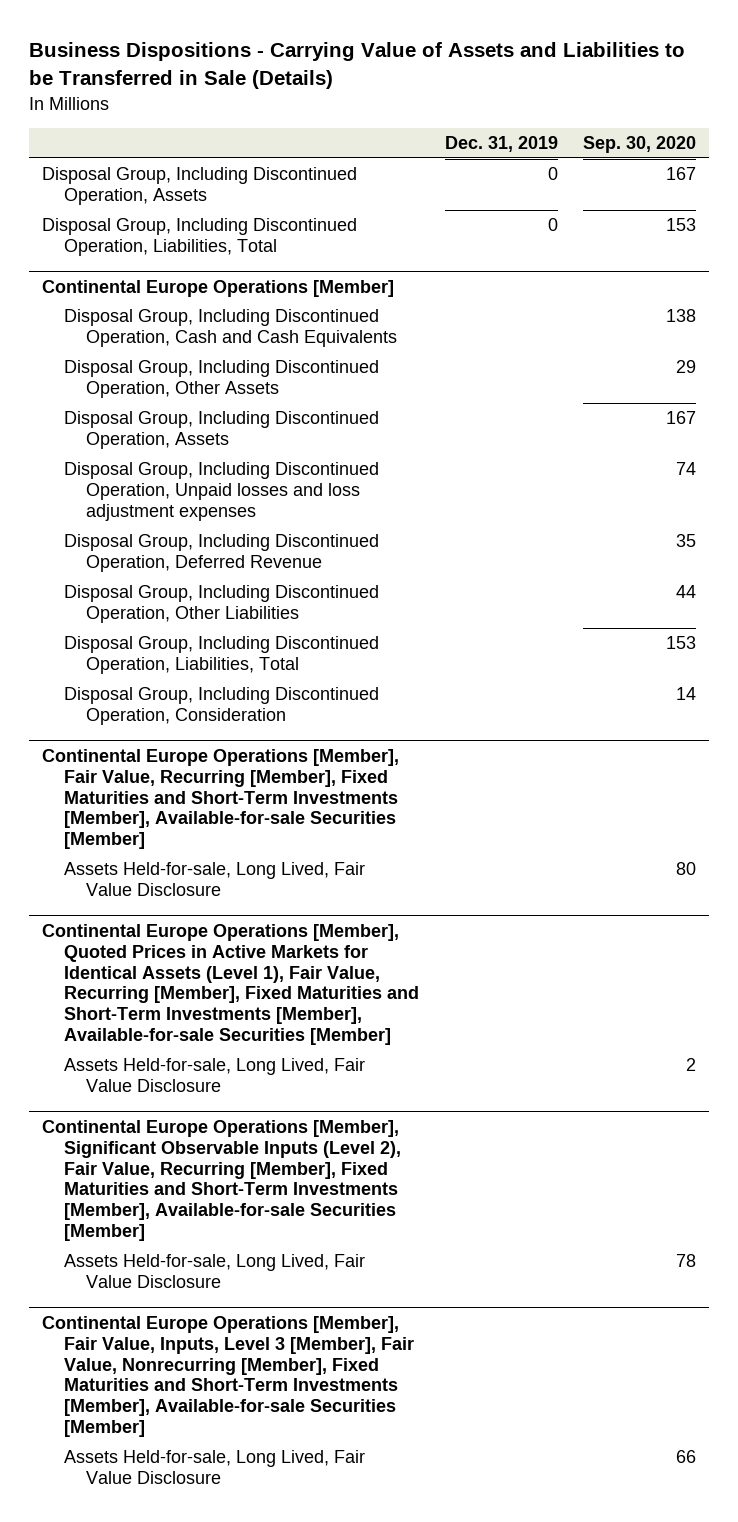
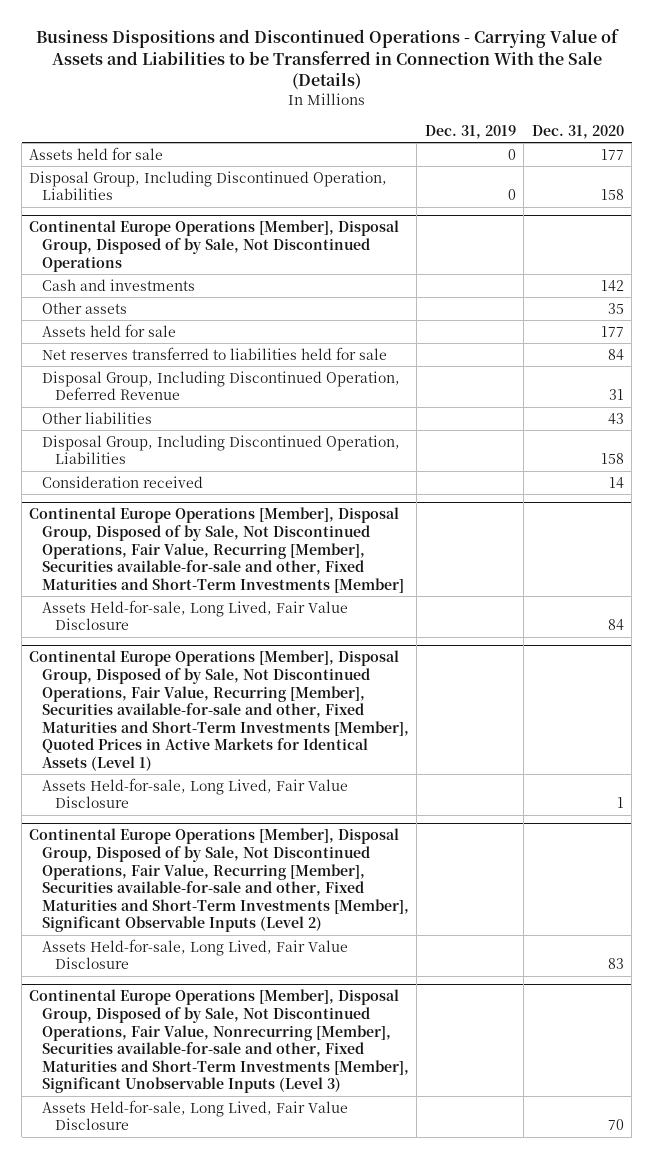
[29,42,686,90] Business Dispositions - Carrying Value of Assets and Liabilities to be Transferred in Sale (Details) -> [35,29,619,91] Business Dispositions and Discontinued Operations - Carrying Value of Assets and Liabilities to be Transferred in Connection With the Sale (Details)
[583,135,697,153] Sep. 30, 2020 -> none
none -> [531,124,624,139] Dec. 31, 2020
[42,167,358,206] Disposal Group, Including Discontinued Operation, Assets -> [29,146,164,160] Assets held for sale
[42,218,358,257] Disposal Group, Including Discontinued Operation, Liabilities, Total -> [29,170,388,201] Disposal Group, Including Discontinued Operation, Liabilities
[42,279,395,297] Continental Europe Operations [Member] -> [29,220,400,272] Continental Europe Operations [Member], Disposal Group, Disposed of by Sale, Not Discontinued Operations
[64,309,398,348] Disposal Group, Including Discontinued Operation, Cash and Cash Equivalents -> [42,278,196,291] Cash and investments
[64,360,380,399] Disposal Group, Including Discontinued Operation, Other Assets -> [42,301,128,314] Other assets
[64,411,380,450] Disposal Group, Including Discontinued Operation, Assets -> [42,323,177,337] Assets held for sale
[64,462,380,522] Disposal Group, Including Discontinued Operation, Unpaid losses and loss adjustment expenses -> [42,346,388,360] Net reserves transferred to liabilities held for sale
[64,585,380,624] Disposal Group, Including Discontinued Operation, Other Liabilities -> [42,411,153,424] Other liabilities
[64,636,380,675] Disposal Group, Including Discontinued Operation, Liabilities, Total -> [42,434,401,465] Disposal Group, Including Discontinued Operation, Liabilities
[64,687,380,726] Disposal Group, Including Discontinued Operation, Consideration -> [42,475,204,488] Consideration received
[42,748,400,850] Continental Europe Operations [Member], Fair Value, Recurring [Member], Fixed Maturities and Short-Term Investments [Member], Available-for-sale Securities [Member] -> [29,507,405,593] Continental Europe Operations [Member], Disposal Group, Disposed of by Sale, Not Discontinued Operations, Fair Value, Recurring [Member], Securities available-for-sale and other, Fixed Maturities and Short-Term Investments [Member]
[42,923,420,1046] Continental Europe Operations [Member], Quoted Prices in Active Markets for Identical Assets (Level 1), Fair Value, Recurring [Member], Fixed Maturities and Short-Term Investments [Member], Available-for-sale Securities [Member] -> [29,650,410,771] Continental Europe Operations [Member], Disposal Group, Disposed of by Sale, Not Discontinued Operations, Fair Value, Recurring [Member], Securities available-for-sale and other, Fixed Maturities and Short-Term Investments [Member], Quoted Prices in Active Markets for Identical Assets (Level 1)
[42,1119,402,1242] Continental Europe Operations [Member], Significant Observable Inputs (Level 2), Fair Value, Recurring [Member], Fixed Maturities and Short-Term Investments [Member], Available-for-sale Securities [Member] -> [29,828,410,933] Continental Europe Operations [Member], Disposal Group, Disposed of by Sale, Not Discontinued Operations, Fair Value, Recurring [Member], Securities available-for-sale and other, Fixed Maturities and Short-Term Investments [Member], Significant Observable Inputs (Level 2)
[42,1315,415,1438] Continental Europe Operations [Member], Fair Value, Inputs, Level 3 [Member], Fair Value, Nonrecurring [Member], Fixed Maturities and Short-Term Investments [Member], Available-for-sale Securities [Member] -> [29,989,410,1094] Continental Europe Operations [Member], Disposal Group, Disposed of by Sale, Not Discontinued Operations, Fair Value, Nonrecurring [Member], Securities available-for-sale and other, Fixed Maturities and Short-Term Investments [Member], Significant Unobservable Inputs (Level 3)

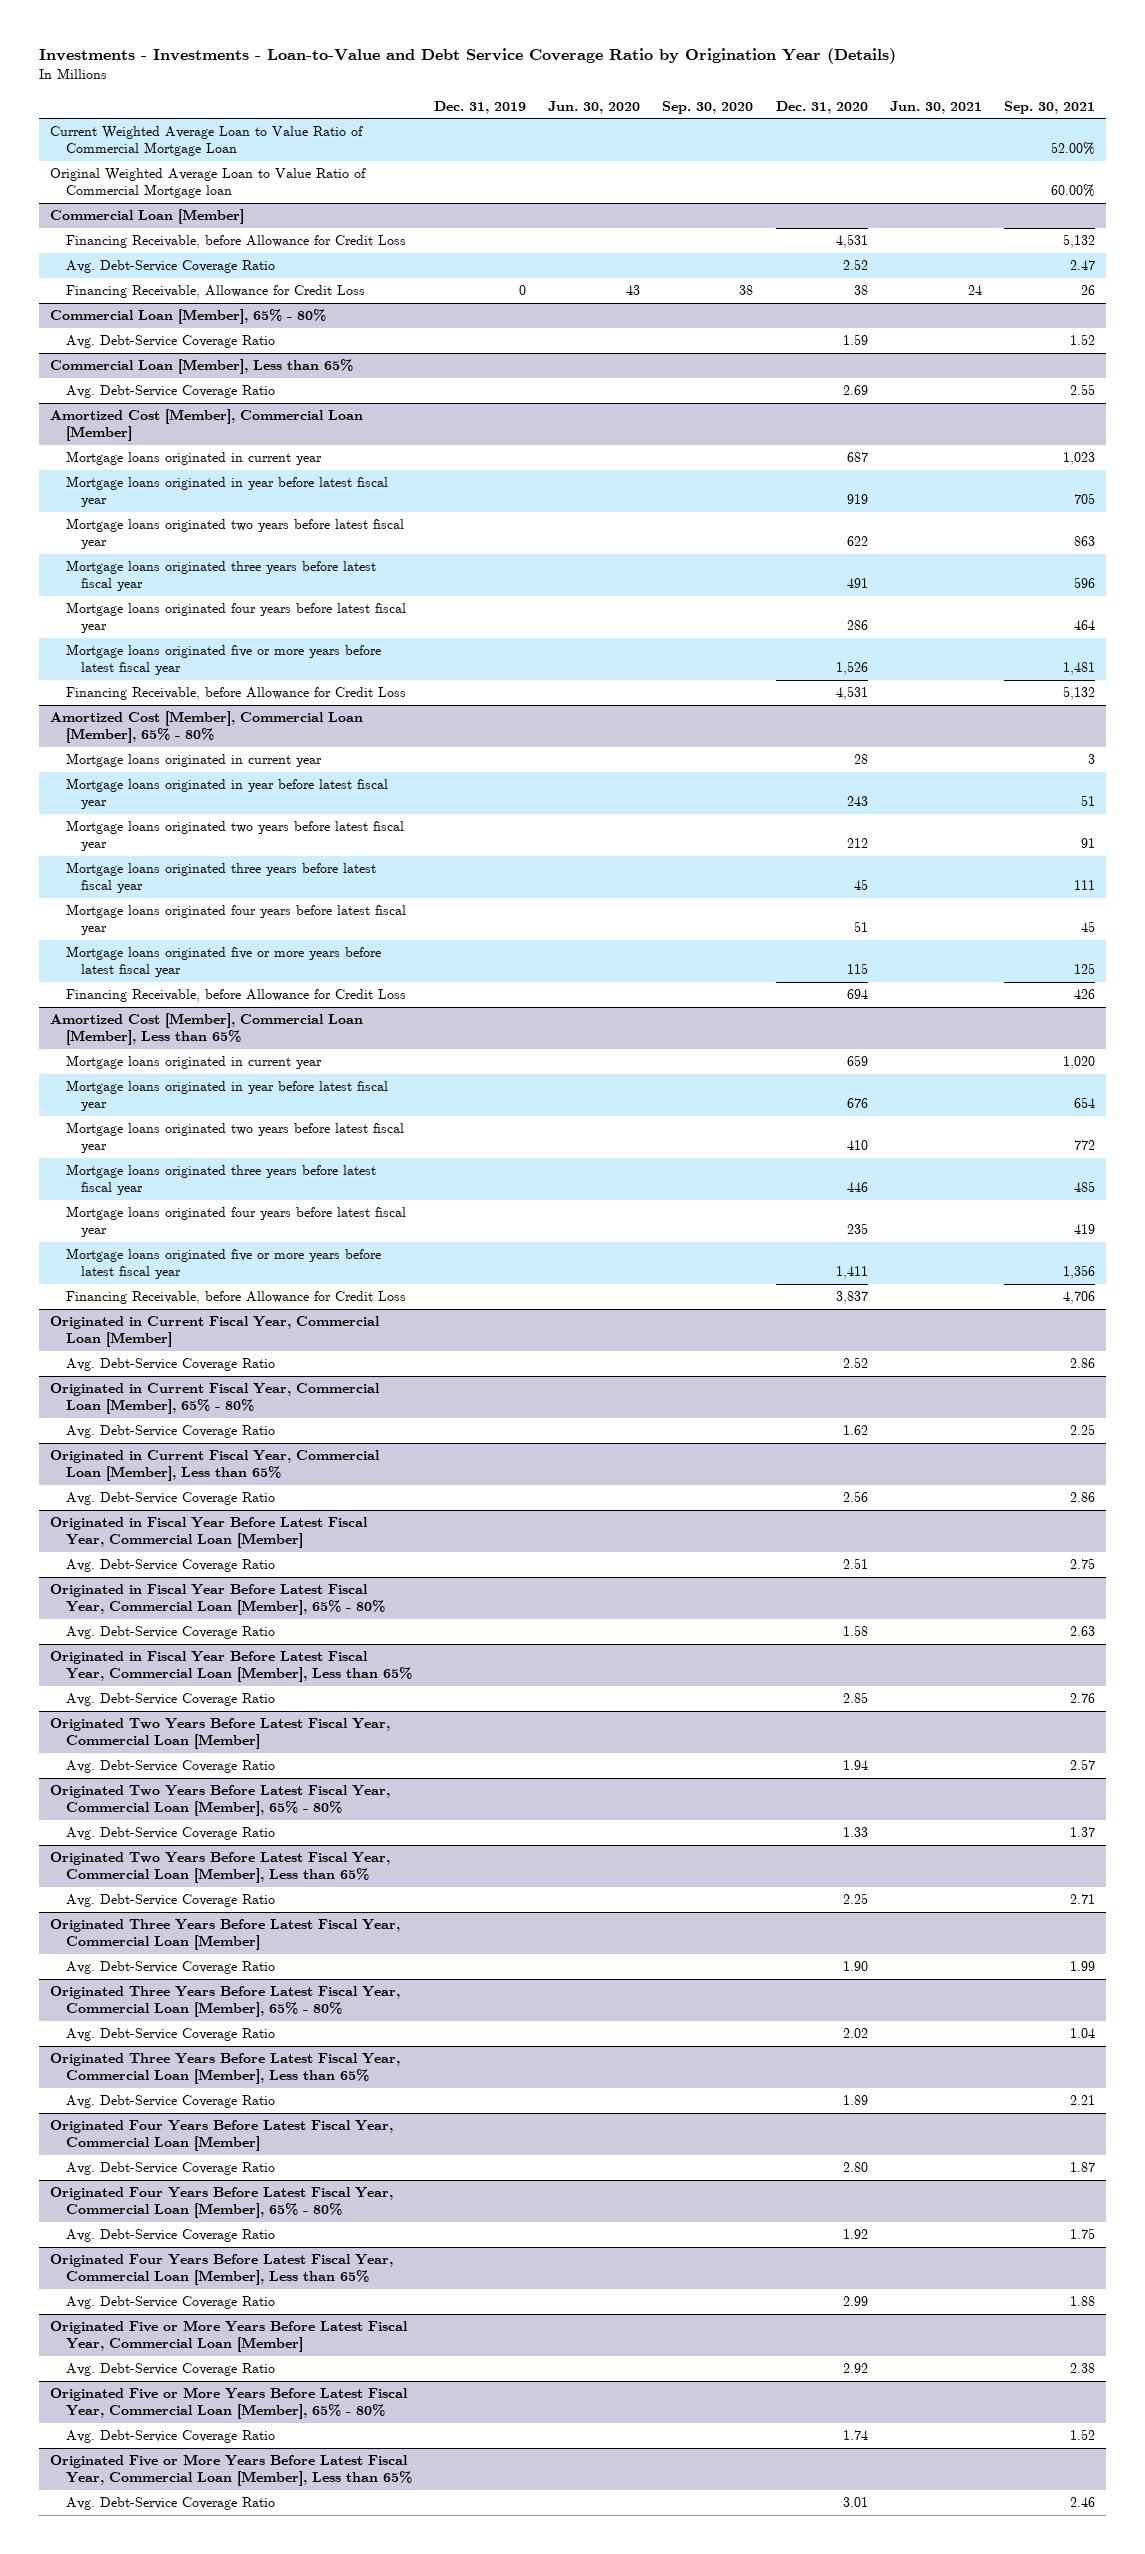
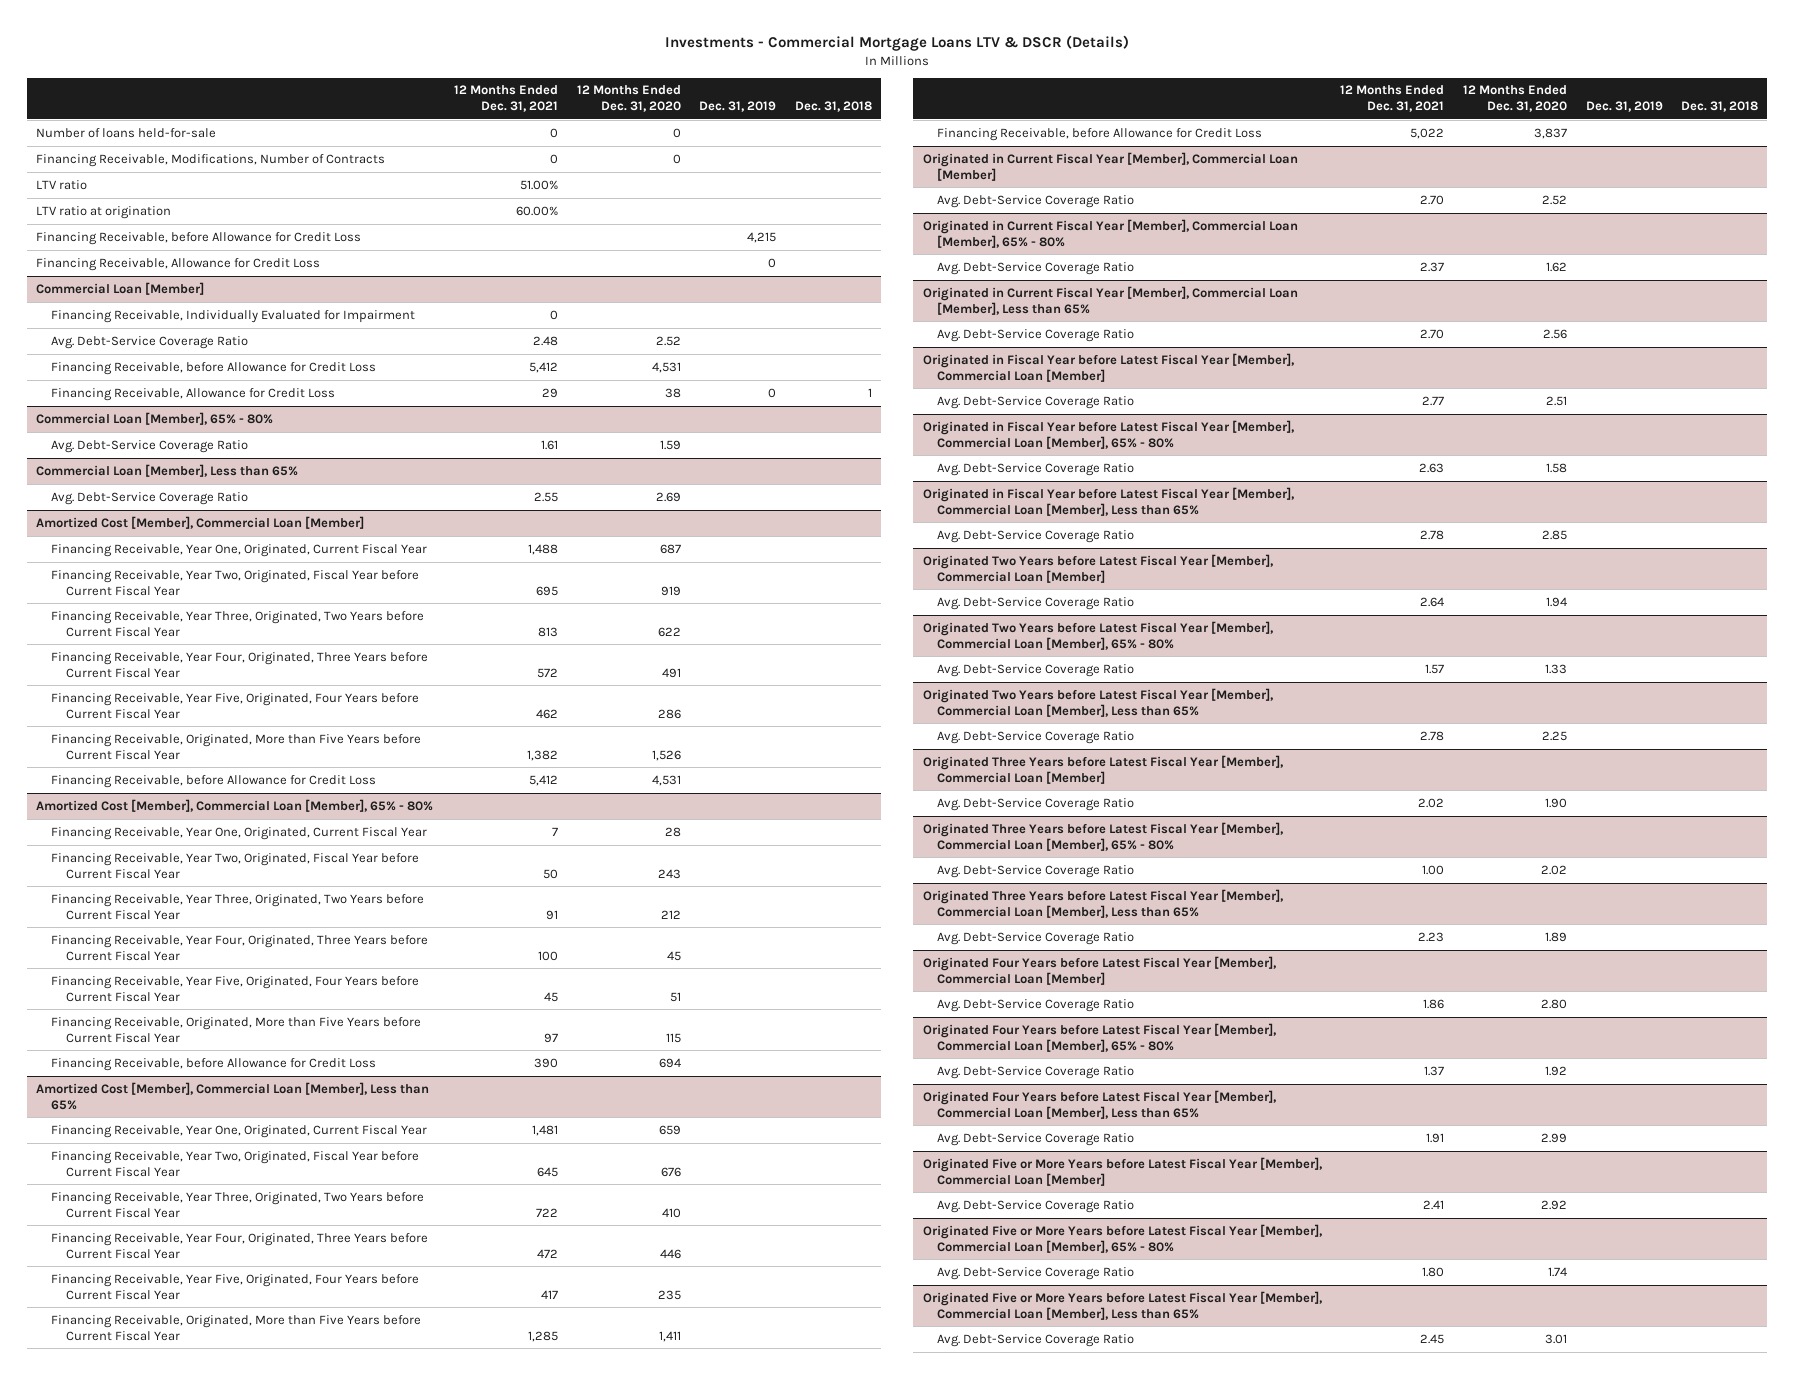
[38,48,896,65] Investments - Investments - Loan-to-Value and Debt Service Coverage Ratio by Origination Year (Details) -> [665,35,1130,52] Investments - Commercial Mortgage Loans LTV & DSCR (Details)
[548,100,641,114] Jun. 30, 2020 -> none
[662,100,754,114] Sep. 30, 2020 -> none
[775,100,868,114] Dec. 31, 2020 -> none
[889,100,982,114] Jun. 30, 2021 -> none
[1004,100,1096,114] Sep. 30, 2021 -> none
none -> [454,85,559,113] 12 Months Ended Dec. 31, 2021
none -> [576,85,681,113] 12 Months Ended Dec. 31, 2020
none -> [794,101,872,113] Dec. 31, 2018
none -> [36,127,217,138] Number of loans held-for-sale
none -> [36,153,386,167] Financing Receivable, Modifications, Number of Contracts
[49,126,363,157] Current Weighted Average Loan to Value Ratio of Commercial Mortgage Loan -> [36,179,88,190] LTV ratio
[49,168,366,199] Original Weighted Average Loan to Value Ratio of Commercial Mortgage loan -> [36,205,172,219] LTV ratio at origination
none -> [36,231,362,245] Financing Receivable, before Allowance for Credit Loss
none -> [36,257,321,271] Financing Receivable, Allowance for Credit Loss
none -> [51,309,416,323] Financing Receivable, Individually Evaluated for Impairment
[65,235,406,249] Financing Receivable, before Allowance for Credit Loss -> [51,361,377,375] Financing Receivable, before Allowance for Credit Loss
[65,451,322,466] Mortgage loans originated in current year -> [51,543,428,557] Financing Receivable, Year One, Originated, Current Fiscal Year
[65,476,388,508] Mortgage loans originated in year before latest fiscal year -> [51,569,420,596] Financing Receivable, Year Two, Originated, Fiscal Year before Current Fiscal Year
[65,518,404,550] Mortgage loans originated two years before latest fiscal year -> [51,610,425,637] Financing Receivable, Year Three, Originated, Two Years before Current Fiscal Year
[65,560,376,592] Mortgage loans originated three years before latest fiscal year -> [51,651,429,678] Financing Receivable, Year Four, Originated, Three Years before Current Fiscal Year
[65,602,406,634] Mortgage loans originated four years before latest fiscal year -> [51,692,420,719] Financing Receivable, Year Five, Originated, Four Years before Current Fiscal Year
[65,644,381,676] Mortgage loans originated five or more years before latest fiscal year -> [51,733,422,760] Financing Receivable, Originated, More than Five Years before Current Fiscal Year
[65,753,322,768] Mortgage loans originated in current year -> [51,826,428,840] Financing Receivable, Year One, Originated, Current Fiscal Year
[65,778,388,810] Mortgage loans originated in year before latest fiscal year -> [51,852,420,879] Financing Receivable, Year Two, Originated, Fiscal Year before Current Fiscal Year
[65,820,404,852] Mortgage loans originated two years before latest fiscal year -> [51,893,425,920] Financing Receivable, Year Three, Originated, Two Years before Current Fiscal Year
[65,862,376,894] Mortgage loans originated three years before latest fiscal year -> [51,934,429,961] Financing Receivable, Year Four, Originated, Three Years before Current Fiscal Year
[65,904,406,936] Mortgage loans originated four years before latest fiscal year -> [51,975,420,1002] Financing Receivable, Year Five, Originated, Four Years before Current Fiscal Year
[65,946,381,978] Mortgage loans originated five or more years before latest fiscal year -> [51,1016,422,1043] Financing Receivable, Originated, More than Five Years before Current Fiscal Year
[65,1055,322,1070] Mortgage loans originated in current year -> [51,1124,428,1138] Financing Receivable, Year One, Originated, Current Fiscal Year
[65,1080,388,1112] Mortgage loans originated in year before latest fiscal year -> [51,1150,420,1177] Financing Receivable, Year Two, Originated, Fiscal Year before Current Fiscal Year
[65,1122,404,1154] Mortgage loans originated two years before latest fiscal year -> [51,1191,425,1218] Financing Receivable, Year Three, Originated, Two Years before Current Fiscal Year
[65,1164,376,1196] Mortgage loans originated three years before latest fiscal year -> [51,1232,429,1259] Financing Receivable, Year Four, Originated, Three Years before Current Fiscal Year
[65,1206,406,1238] Mortgage loans originated four years before latest fiscal year -> [51,1273,420,1300] Financing Receivable, Year Five, Originated, Four Years before Current Fiscal Year
[65,1248,381,1280] Mortgage loans originated five or more years before latest fiscal year -> [51,1314,422,1341] Financing Receivable, Originated, More than Five Years before Current Fiscal Year
[49,1316,380,1348] Originated in Current Fiscal Year, Commercial Loan [Member] -> [922,151,1298,181] Originated in Current Fiscal Year [Member], Commercial Loan [Member]
[49,1383,380,1415] Originated in Current Fiscal Year, Commercial Loan [Member], 65% - 80% -> [922,218,1298,248] Originated in Current Fiscal Year [Member], Commercial Loan [Member], 65% - 80%
[49,1450,380,1482] Originated in Current Fiscal Year, Commercial Loan [Member], Less than 65% -> [922,285,1298,315] Originated in Current Fiscal Year [Member], Commercial Loan [Member], Less than 65%
[49,1517,368,1549] Originated in Fiscal Year Before Latest Fiscal Year, Commercial Loan [Member] -> [922,352,1294,382] Originated in Fiscal Year before Latest Fiscal Year [Member], Commercial Loan [Member]
[49,1584,385,1616] Originated in Fiscal Year Before Latest Fiscal Year, Commercial Loan [Member], 65% - 80% -> [922,419,1294,449] Originated in Fiscal Year before Latest Fiscal Year [Member], Commercial Loan [Member], 65% - 80%
[49,1651,412,1683] Originated in Fiscal Year Before Latest Fiscal Year, Commercial Loan [Member], Less than 65% -> [922,486,1294,516] Originated in Fiscal Year before Latest Fiscal Year [Member], Commercial Loan [Member], Less than 65%
[49,1718,390,1750] Originated Two Years Before Latest Fiscal Year, Commercial Loan [Member] -> [922,553,1273,583] Originated Two Years before Latest Fiscal Year [Member], Commercial Loan [Member]
[49,1785,390,1817] Originated Two Years Before Latest Fiscal Year, Commercial Loan [Member], 65% - 80% -> [922,620,1273,650] Originated Two Years before Latest Fiscal Year [Member], Commercial Loan [Member], 65% - 80%
[49,1852,390,1884] Originated Two Years Before Latest Fiscal Year, Commercial Loan [Member], Less than 65% -> [922,687,1273,717] Originated Two Years before Latest Fiscal Year [Member], Commercial Loan [Member], Less than 65%
[49,1919,400,1951] Originated Three Years Before Latest Fiscal Year, Commercial Loan [Member] -> [922,754,1283,784] Originated Three Years before Latest Fiscal Year [Member], Commercial Loan [Member]
[49,1986,400,2018] Originated Three Years Before Latest Fiscal Year, Commercial Loan [Member], 65% - 80% -> [922,821,1283,851] Originated Three Years before Latest Fiscal Year [Member], Commercial Loan [Member], 65% - 80%
[49,2053,400,2085] Originated Three Years Before Latest Fiscal Year, Commercial Loan [Member], Less than 65% -> [922,888,1283,918] Originated Three Years before Latest Fiscal Year [Member], Commercial Loan [Member], Less than 65%
[49,2120,393,2152] Originated Four Years Before Latest Fiscal Year, Commercial Loan [Member] -> [922,955,1276,985] Originated Four Years before Latest Fiscal Year [Member], Commercial Loan [Member]
[49,2187,393,2219] Originated Four Years Before Latest Fiscal Year, Commercial Loan [Member], 65% - 80% -> [922,1022,1276,1052] Originated Four Years before Latest Fiscal Year [Member], Commercial Loan [Member], 65% - 80%
[49,2254,393,2286] Originated Four Years Before Latest Fiscal Year, Commercial Loan [Member], Less than 65% -> [922,1089,1276,1119] Originated Four Years before Latest Fiscal Year [Member], Commercial Loan [Member], Less than 65%
[49,2320,408,2353] Originated Five or More Years Before Latest Fiscal Year, Commercial Loan [Member] -> [922,1156,1322,1186] Originated Five or More Years before Latest Fiscal Year [Member], Commercial Loan [Member]
[49,2387,408,2420] Originated Five or More Years Before Latest Fiscal Year, Commercial Loan [Member], 65% - 80% -> [922,1223,1322,1253] Originated Five or More Years before Latest Fiscal Year [Member], Commercial Loan [Member], 65% - 80%
[49,2454,412,2487] Originated Five or More Years Before Latest Fiscal Year, Commercial Loan [Member], Less than 65% -> [922,1290,1322,1320] Originated Five or More Years before Latest Fiscal Year [Member], Commercial Loan [Member], Less than 65%

